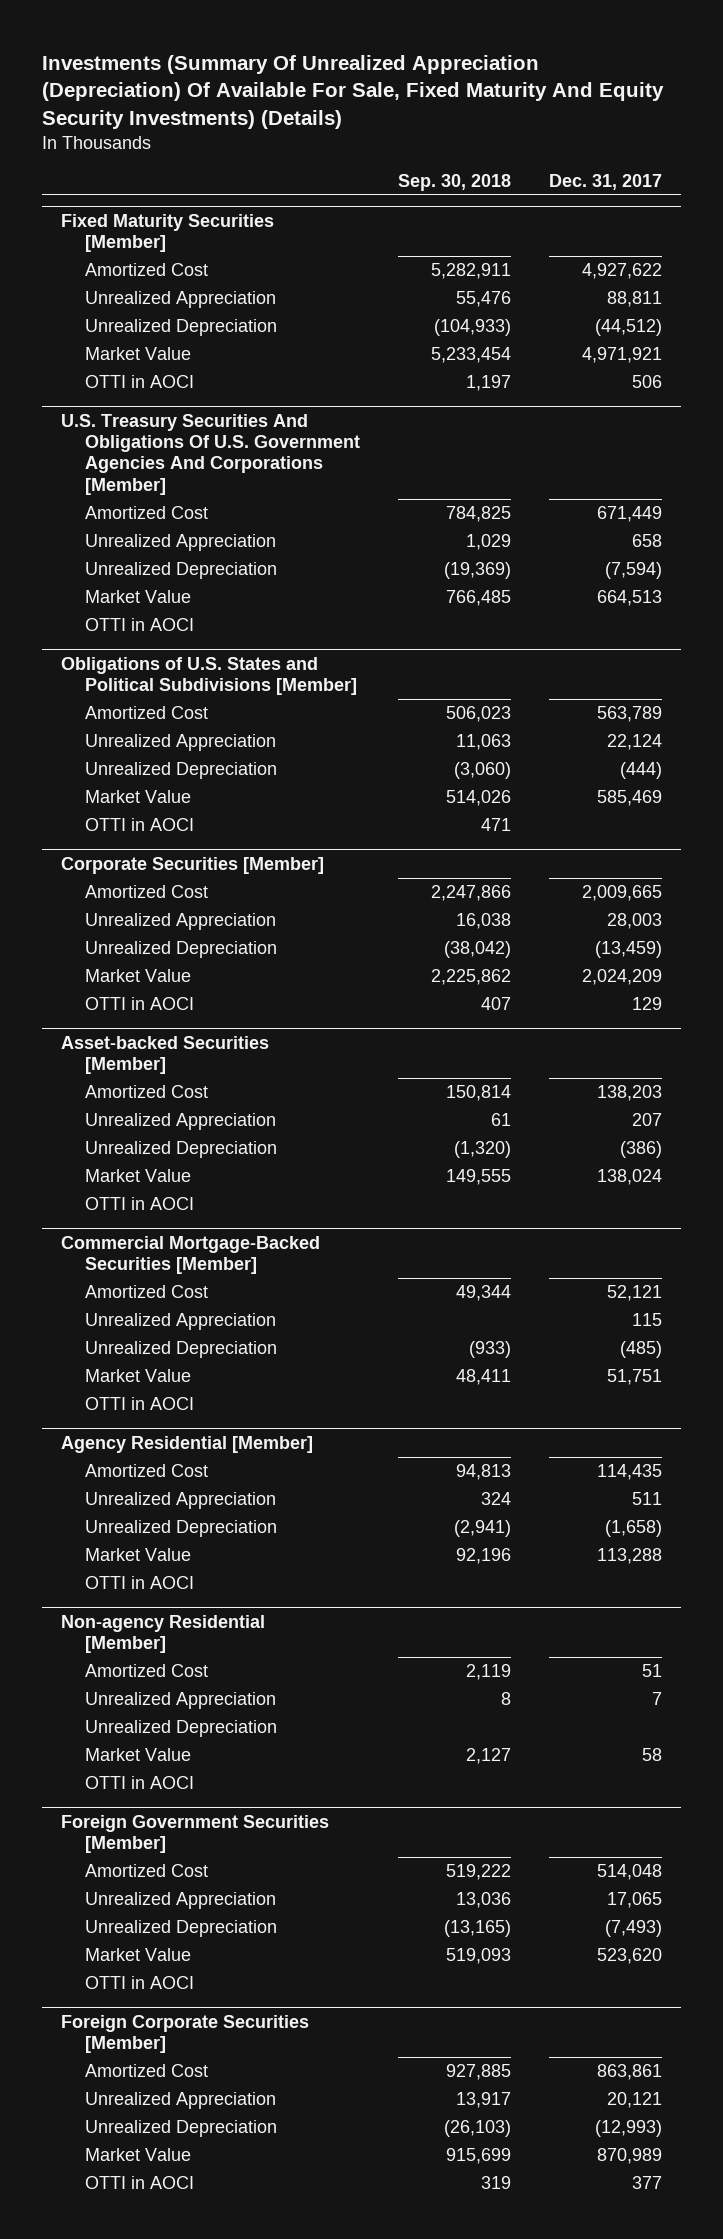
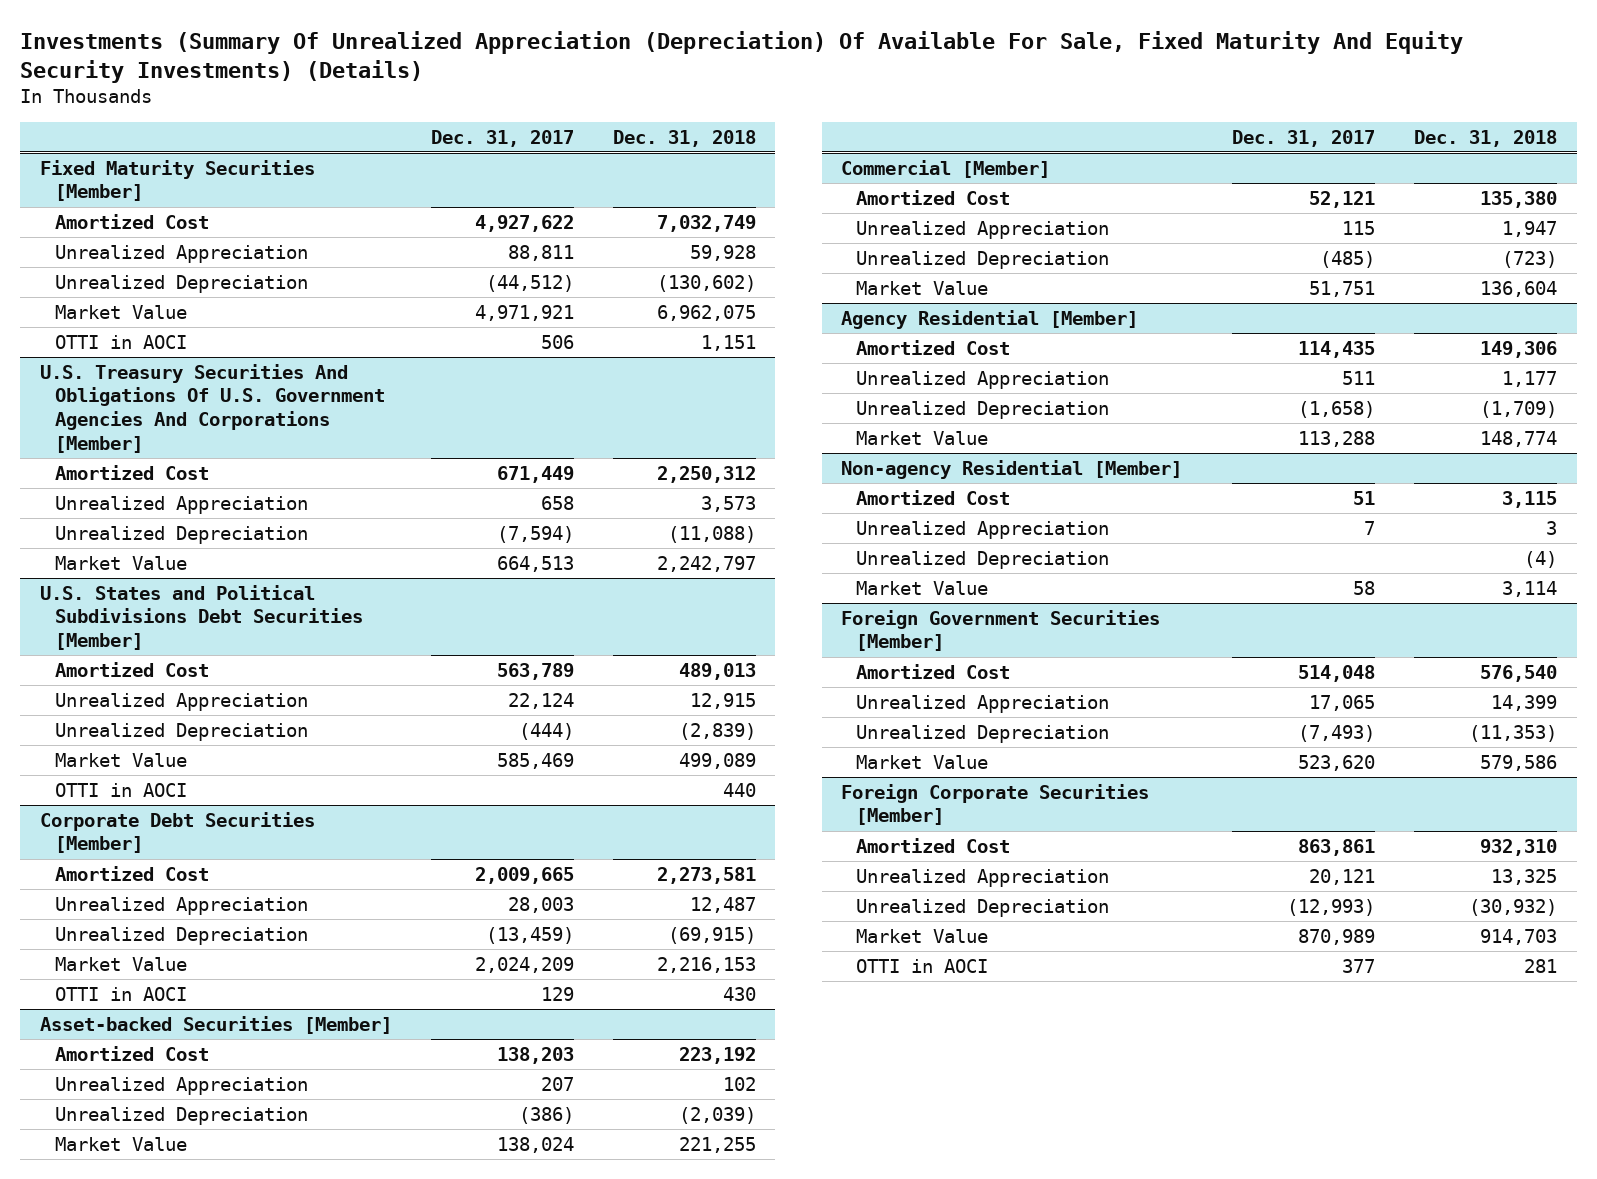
[398,173,512,191] Sep. 30, 2018 -> none
none -> [612,129,756,147] Dec. 31, 2018
[85,618,195,632] OTTI in AOCI -> none
[61,656,358,696] Obligations of U.S. States and Political Subdivisions [Member] -> [39,584,363,650] U.S. States and Political Subdivisions Debt Securities [Member]
[61,856,325,874] Corporate Securities [Member] -> [39,811,315,854] Corporate Debt Securities [Member]
[85,1197,195,1211] OTTI in AOCI -> none
[61,1235,321,1275] Commercial Mortgage-Backed Securities [Member] -> [841,159,1051,178] Commercial [Member]
[85,1397,195,1411] OTTI in AOCI -> none
[85,1576,195,1590] OTTI in AOCI -> none
[85,1776,195,1790] OTTI in AOCI -> none
[85,1976,195,1990] OTTI in AOCI -> none

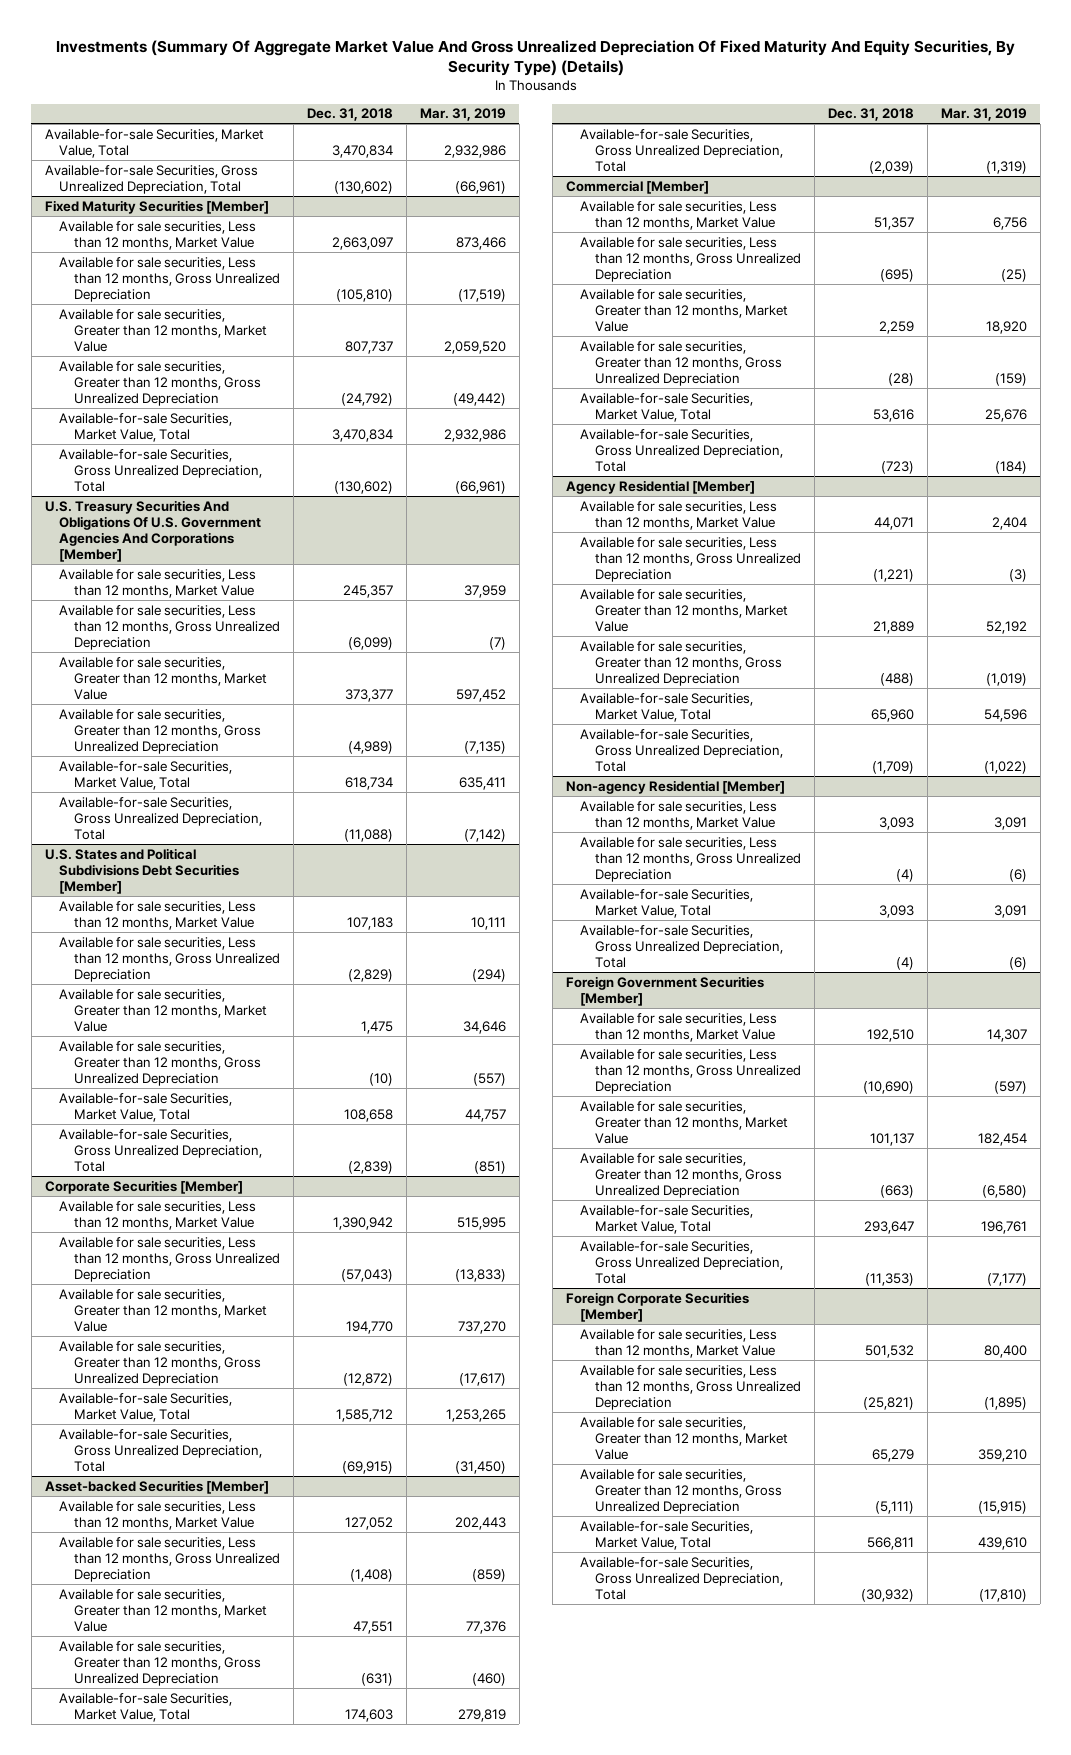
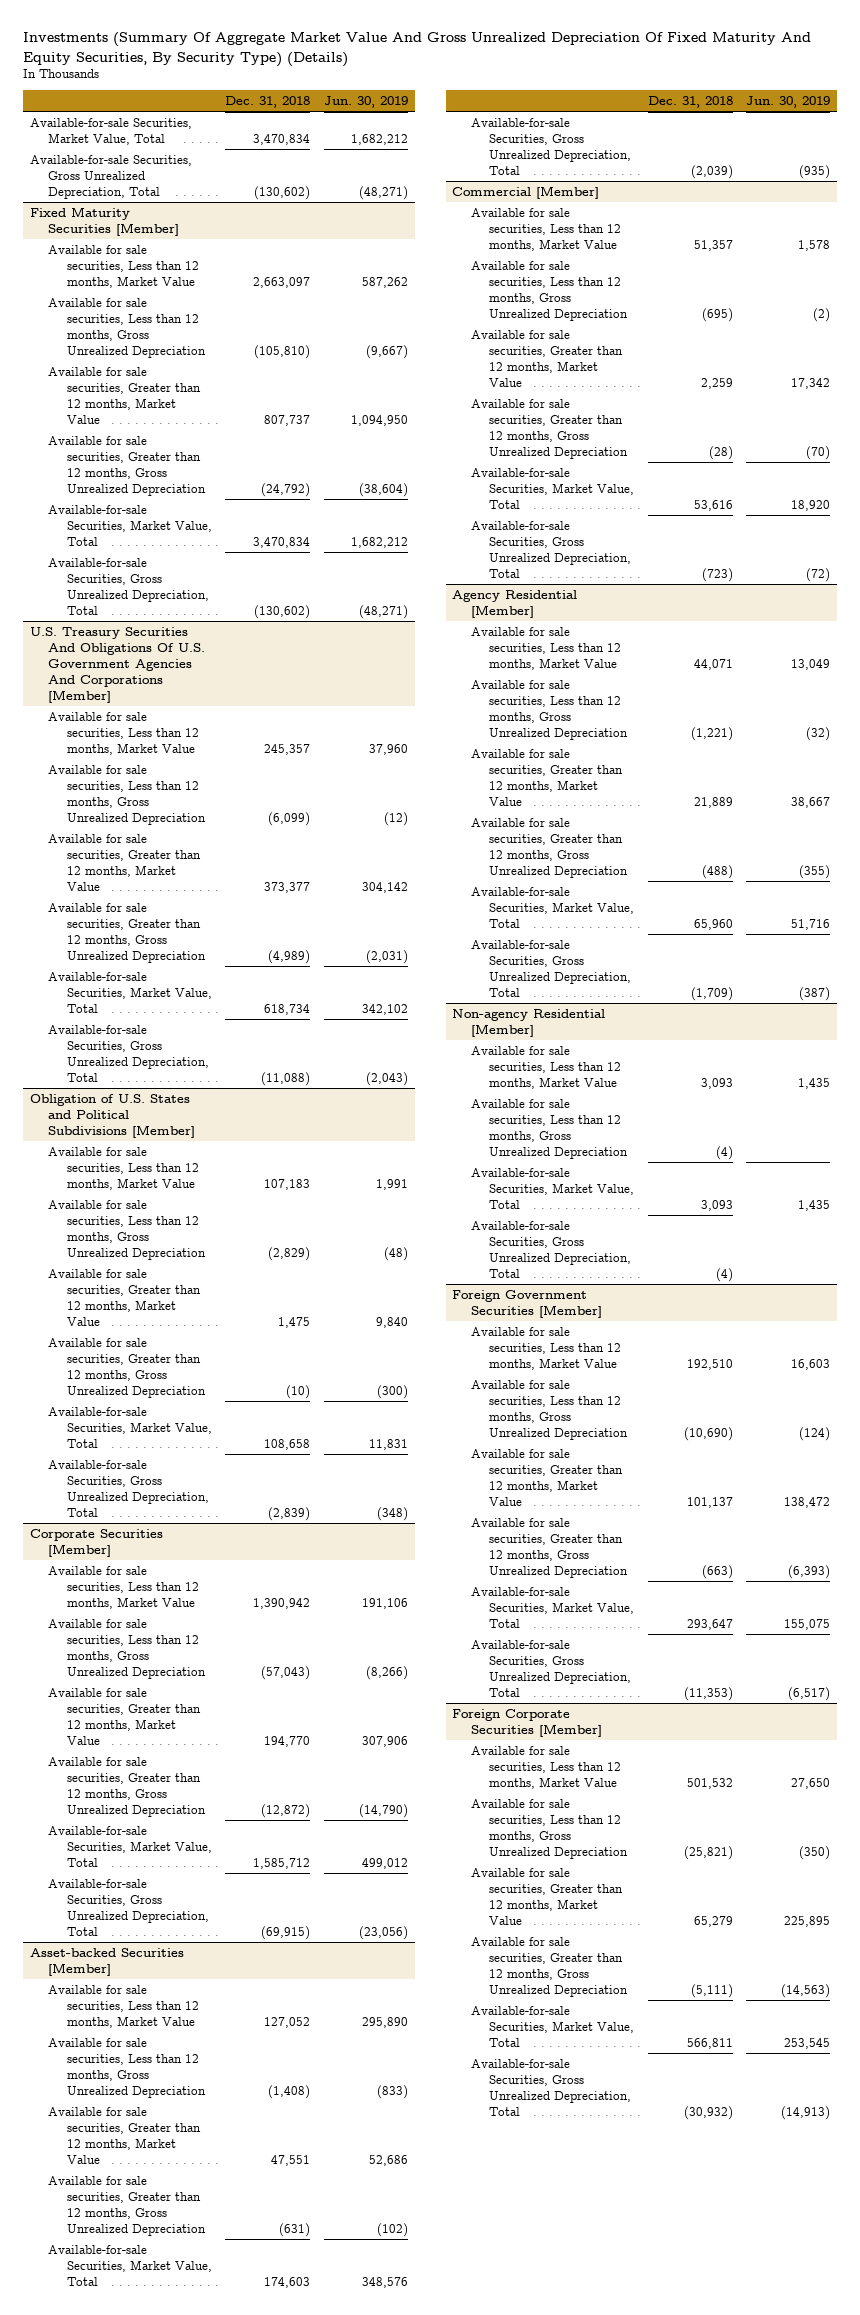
[419,108,506,122] Mar. 31, 2019 -> none
none -> [323,96,408,109] Jun. 30, 2019
[44,847,240,894] U.S. States and Political Subdivisions Debt Securities [Member] -> [30,1093,196,1138] Obligation of U.S. States and Political Subdivisions [Member]

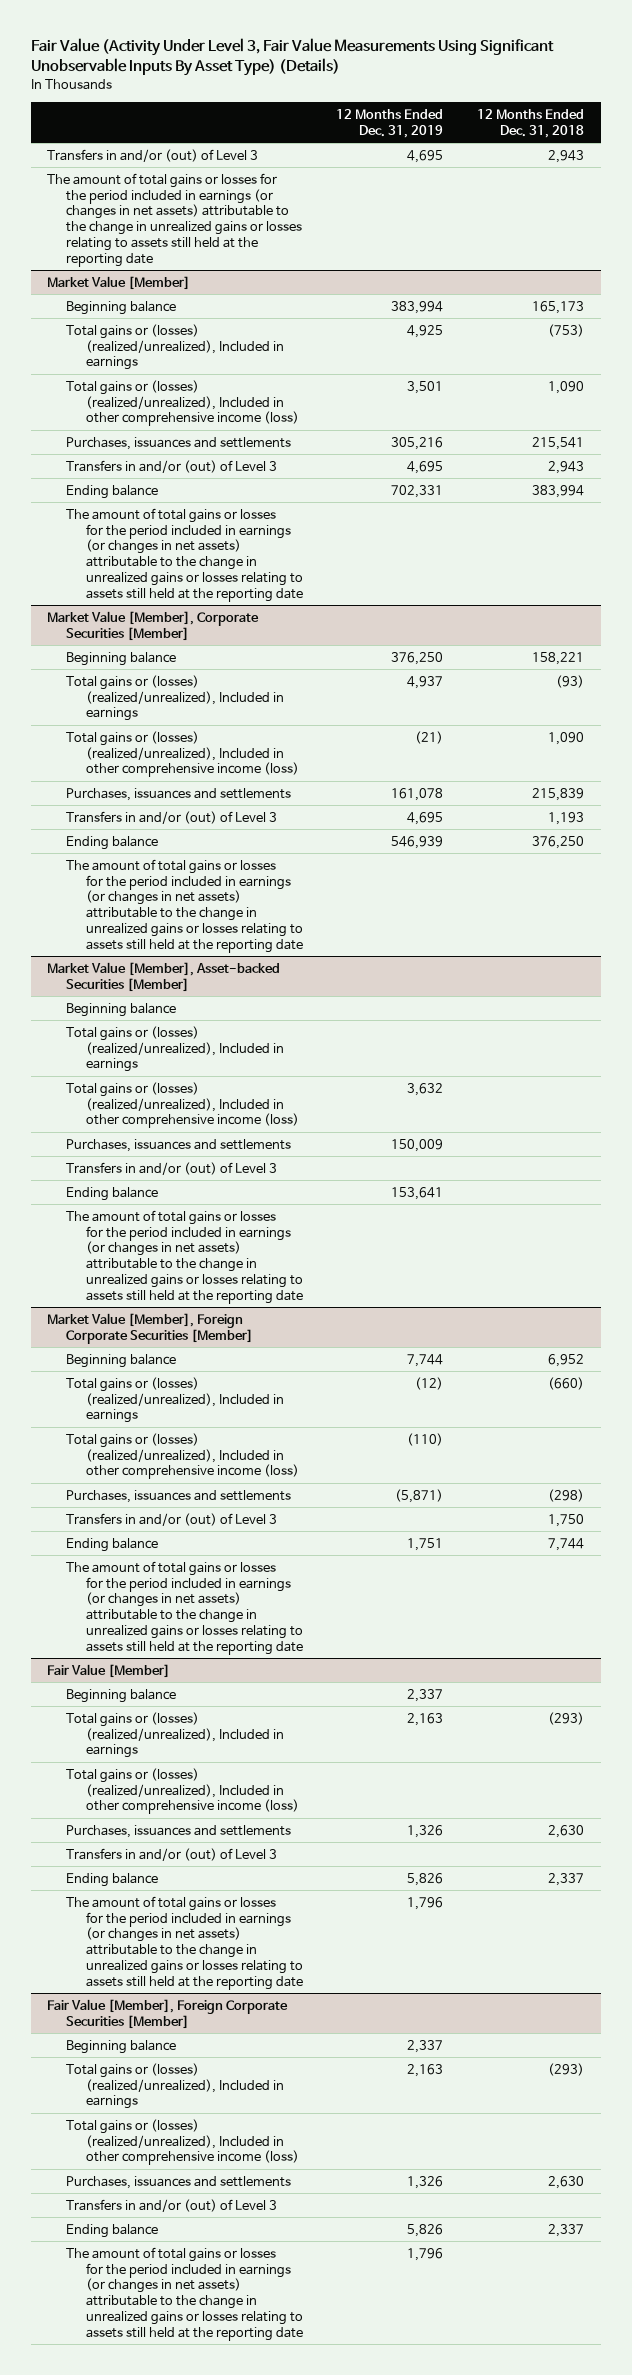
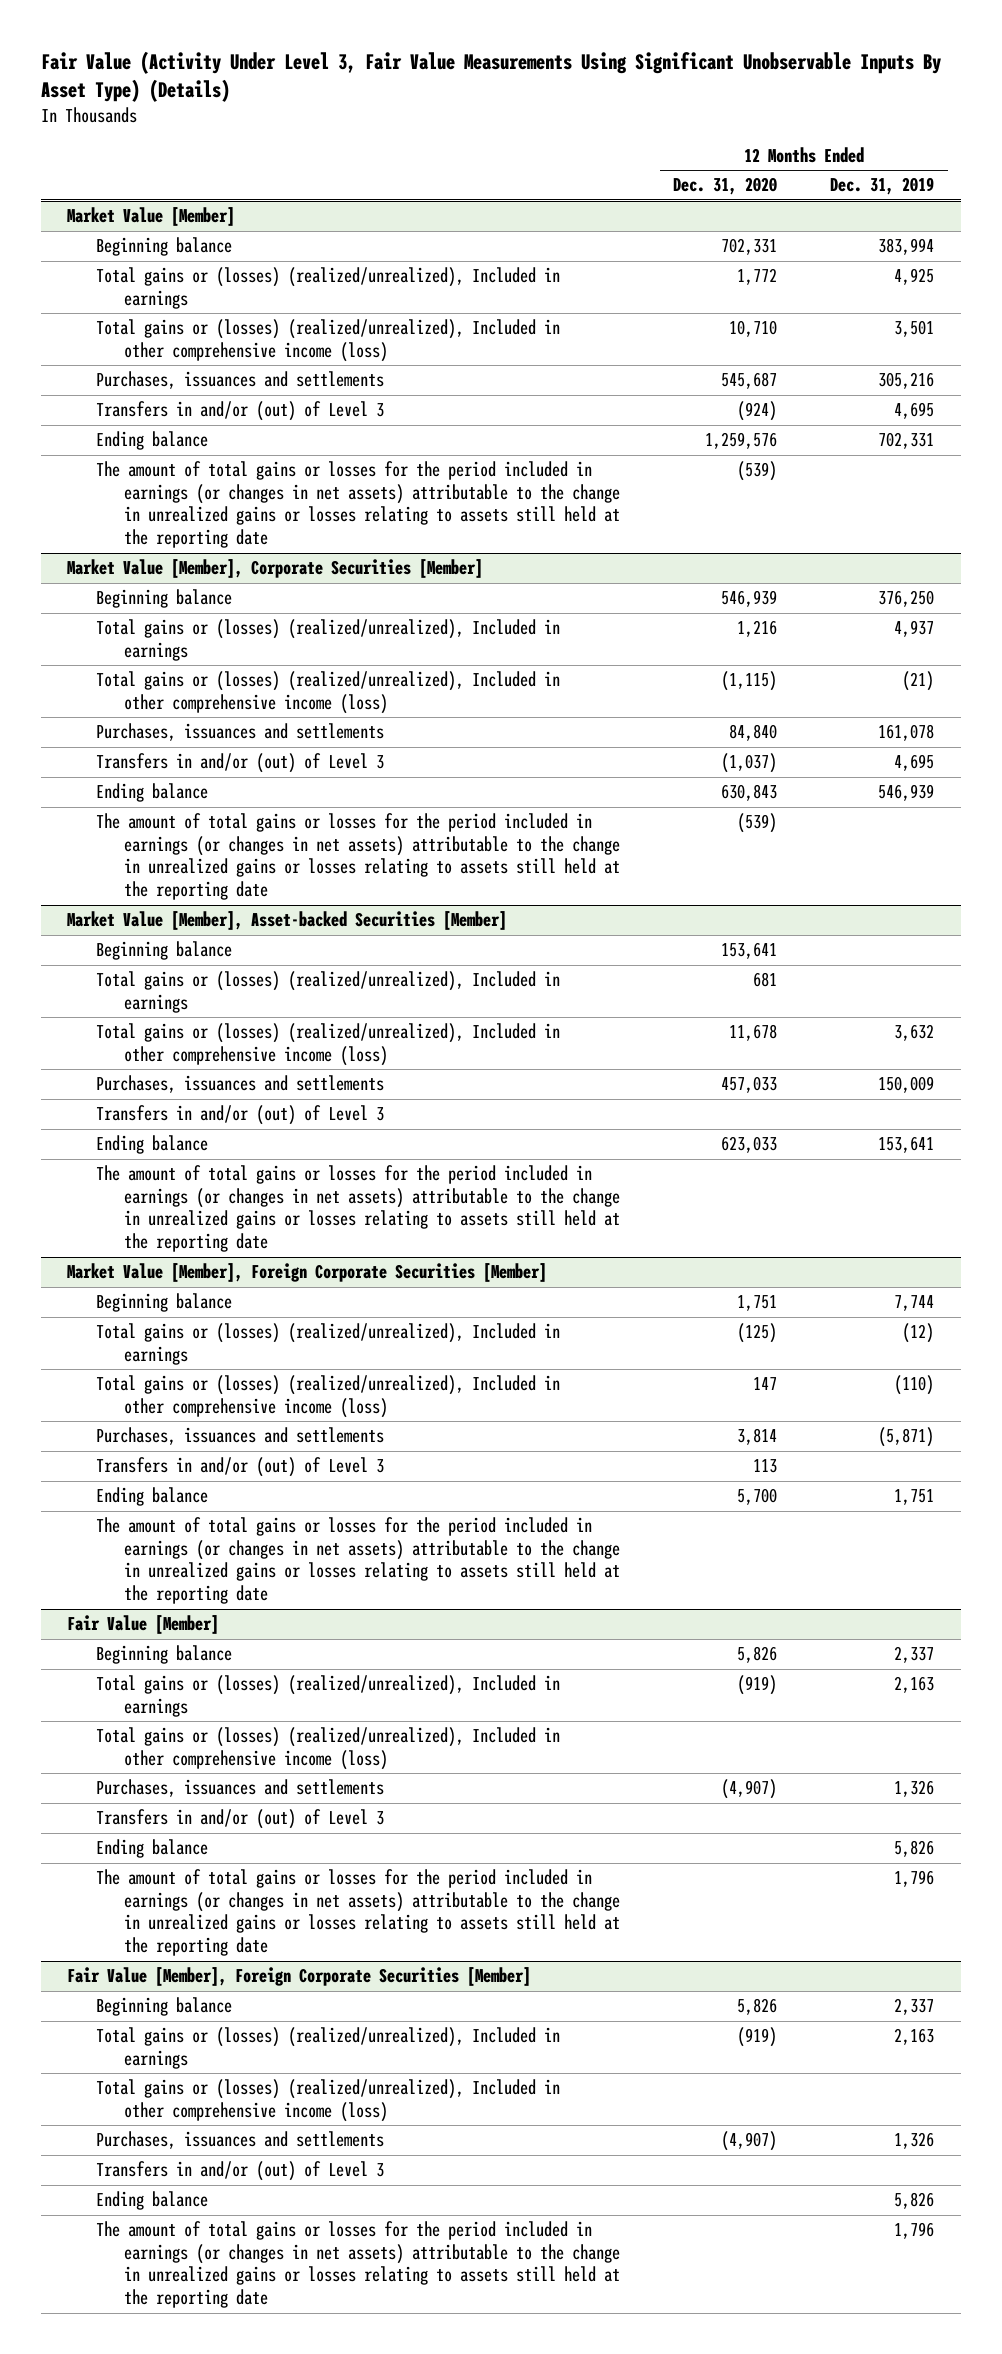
[477,109,585,138] 12 Months Ended Dec. 31, 2018 -> none
none -> [673,177,778,196] Dec. 31, 2020
[47,148,259,162] Transfers in and/or (out) of Level 3 -> none
[47,172,303,267] The amount of total gains or losses for the period included in earnings (or changes in net assets) attributable to the change in unrealized gains or losses relating to assets still held at the reporting date -> none

